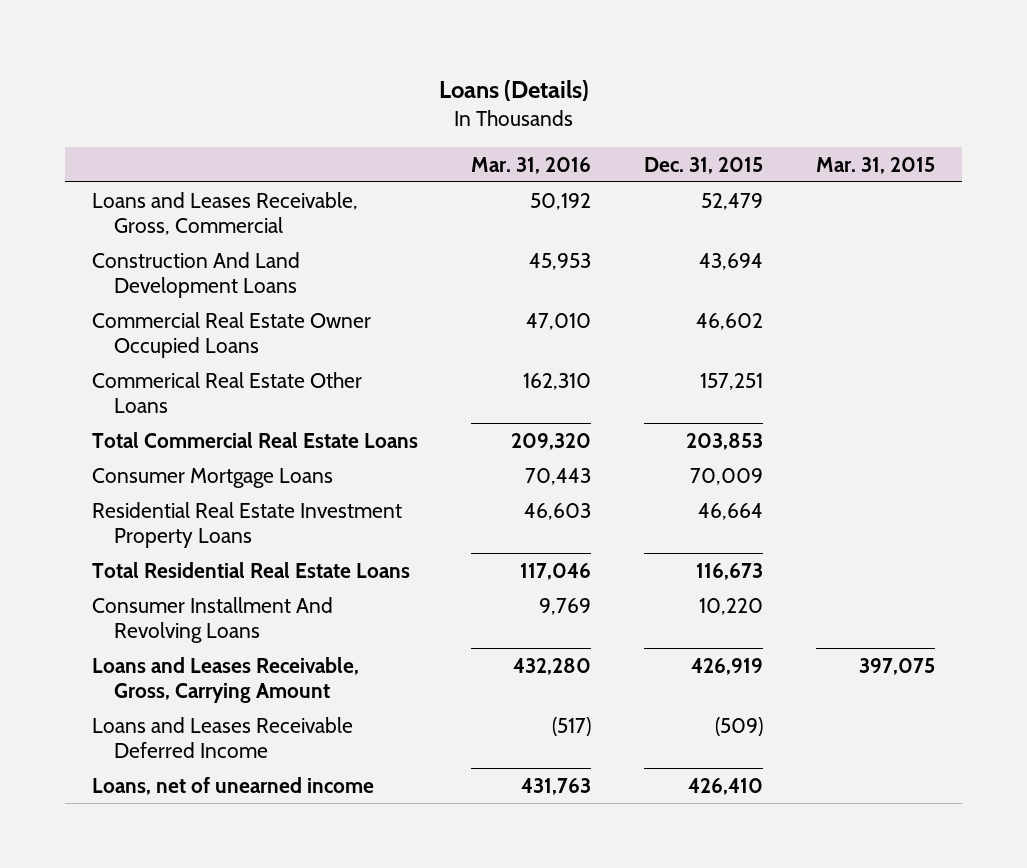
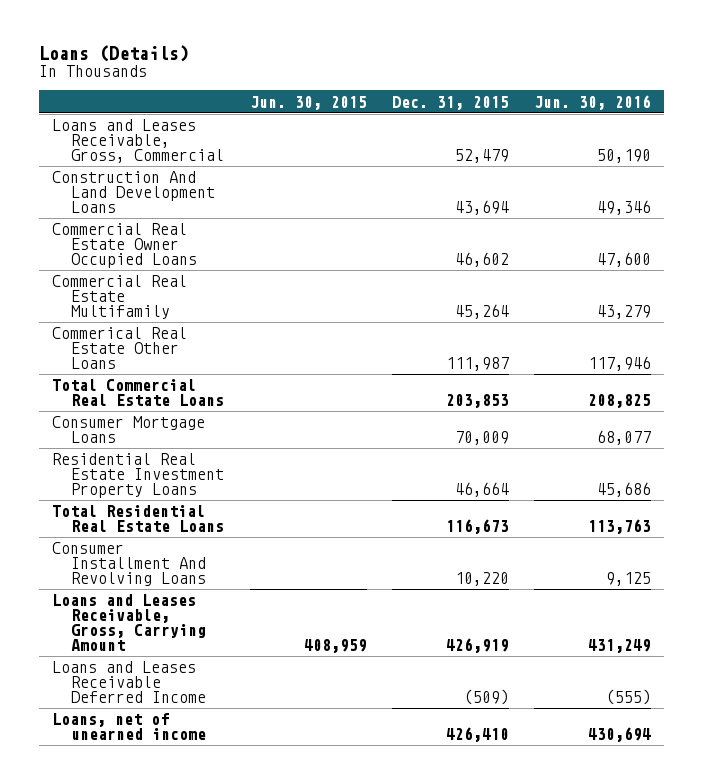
[470,156,591,174] Mar. 31, 2016 -> none
[816,156,936,174] Mar. 31, 2015 -> none
none -> [249,95,367,110] Jun. 30, 2015
none -> [534,94,652,110] Jun. 30, 2016
none -> [51,275,187,320] Commercial Real Estate Multifamily
[700,372,764,390] 157,251 -> [445,357,509,372] 111,987

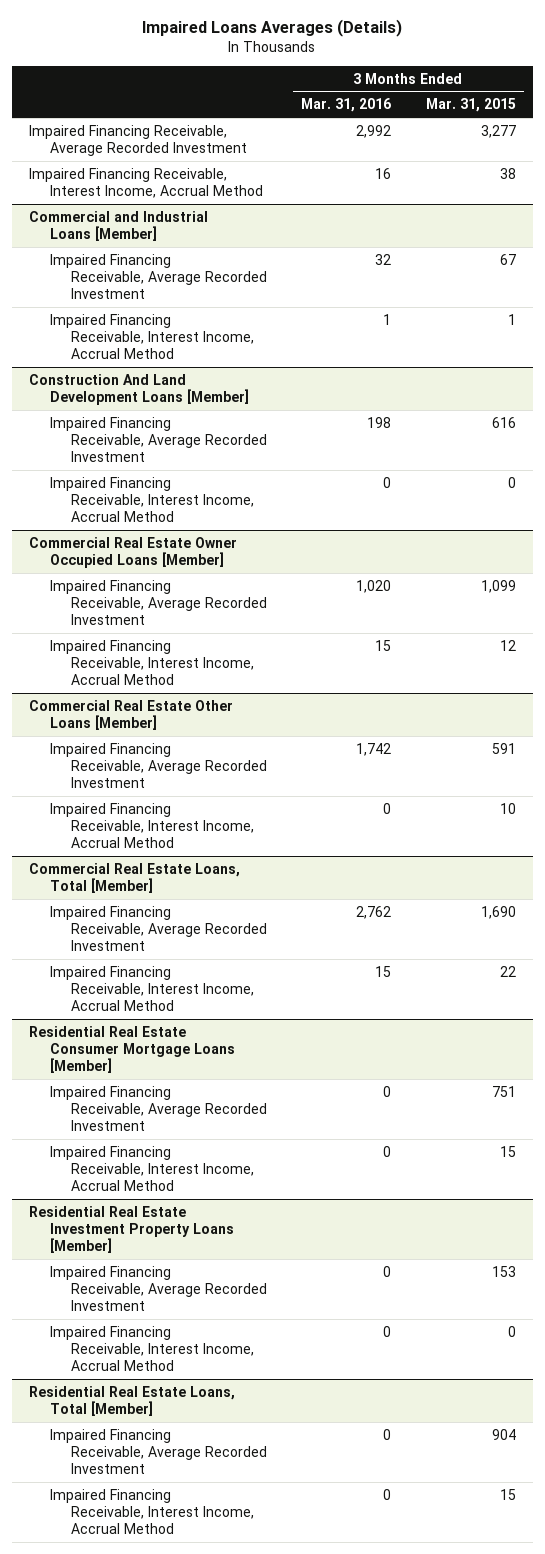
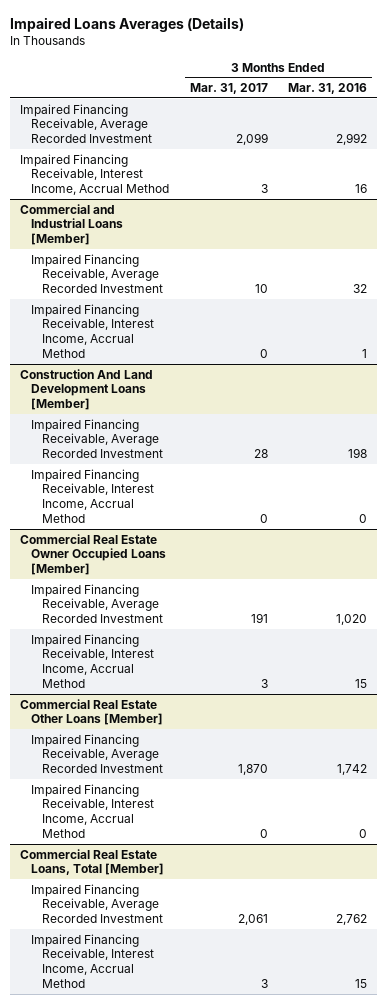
[425,98,516,113] Mar. 31, 2015 -> none
none -> [189,82,268,94] Mar. 31, 2017
[29,1025,235,1074] Residential Real Estate Consumer Mortgage Loans [Member] -> none
[49,1085,267,1132] Impaired Financing Receivable, Average Recorded Investment -> none
[49,1145,254,1192] Impaired Financing Receivable, Interest Income, Accrual Method -> none
[29,1205,234,1254] Residential Real Estate Investment Property Loans [Member] -> none
[49,1265,267,1312] Impaired Financing Receivable, Average Recorded Investment -> none
[49,1325,254,1372] Impaired Financing Receivable, Interest Income, Accrual Method -> none
[29,1385,236,1417] Residential Real Estate Loans, Total [Member] -> none
[49,1428,267,1475] Impaired Financing Receivable, Average Recorded Investment -> none
[49,1488,254,1535] Impaired Financing Receivable, Interest Income, Accrual Method -> none

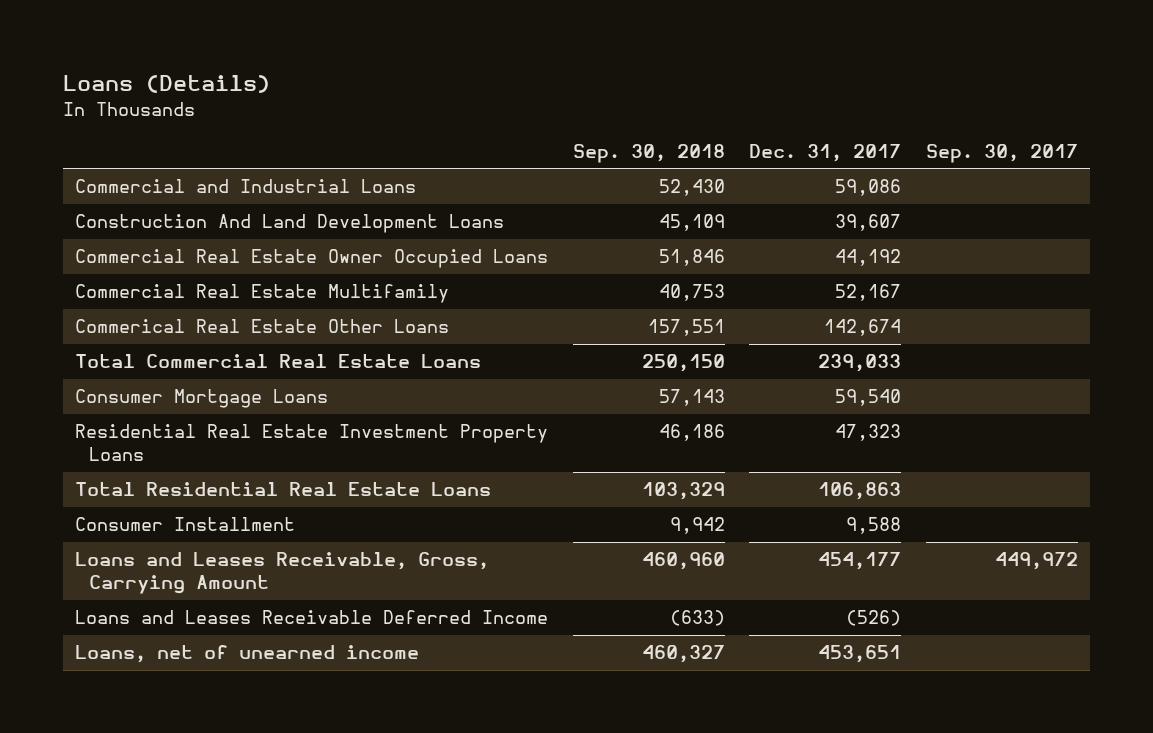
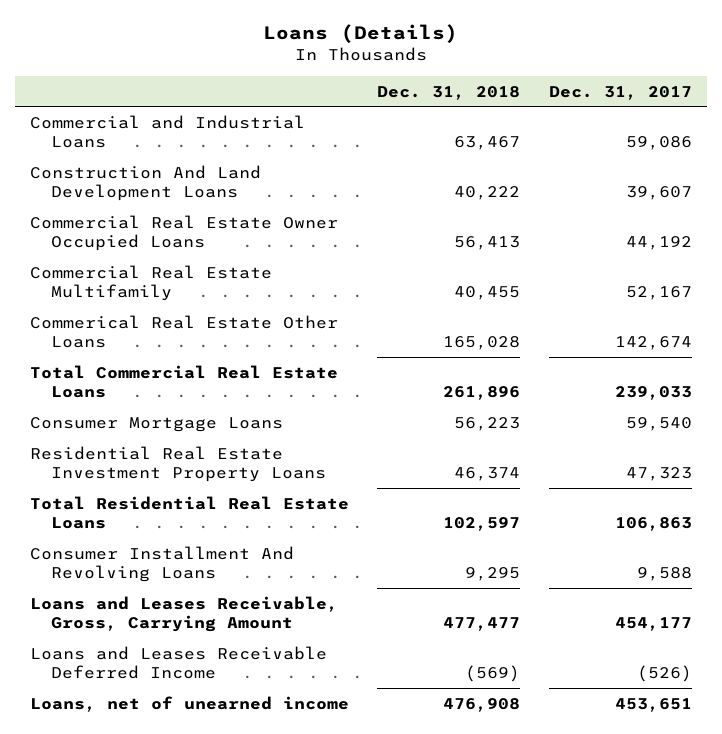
[572,144,725,164] Sep. 30, 2018 -> none
[925,144,1078,164] Sep. 30, 2017 -> none
none -> [377,85,521,100] Dec. 31, 2018
[75,517,296,532] Consumer Installment -> [29,545,294,583] Consumer Installment And Revolving Loans

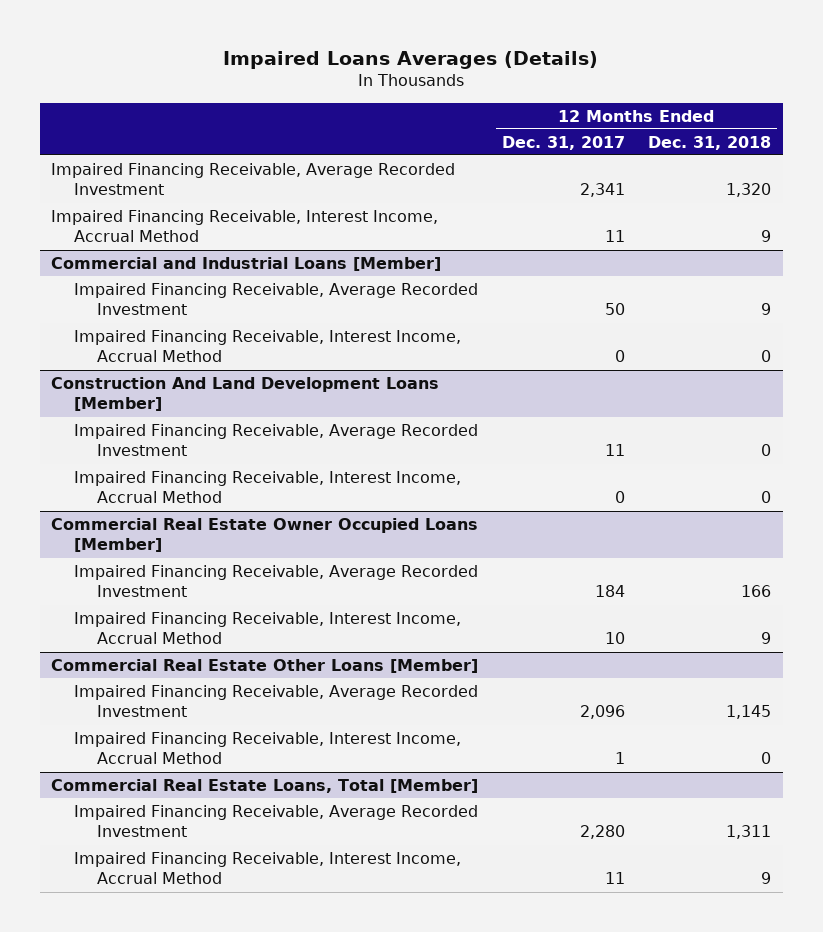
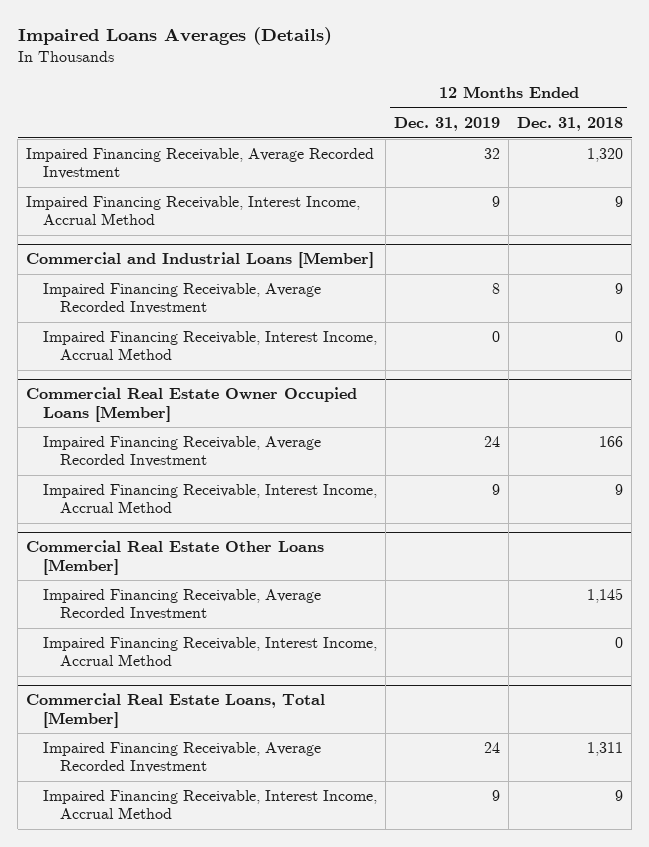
[501,135,625,150] Dec. 31, 2017 -> none
none -> [394,116,501,131] Dec. 31, 2019
[51,376,440,412] Construction And Land Development Loans [Member] -> none
[74,423,479,457] Impaired Financing Receivable, Average Recorded Investment -> none
[74,470,462,504] Impaired Financing Receivable, Interest Income, Accrual Method -> none

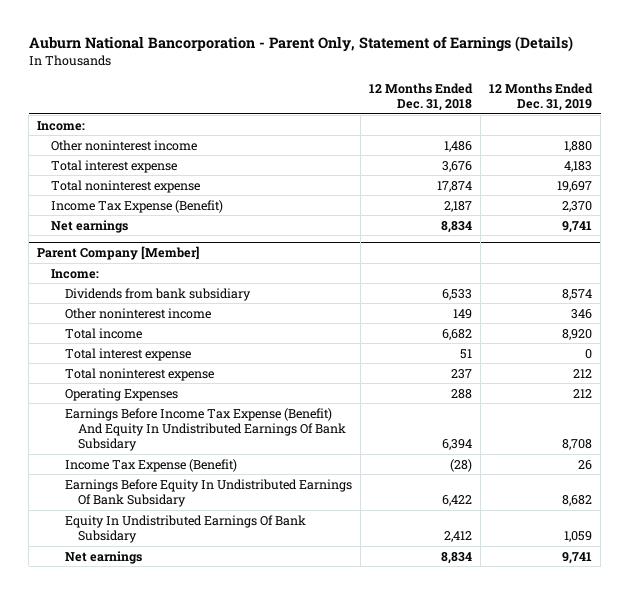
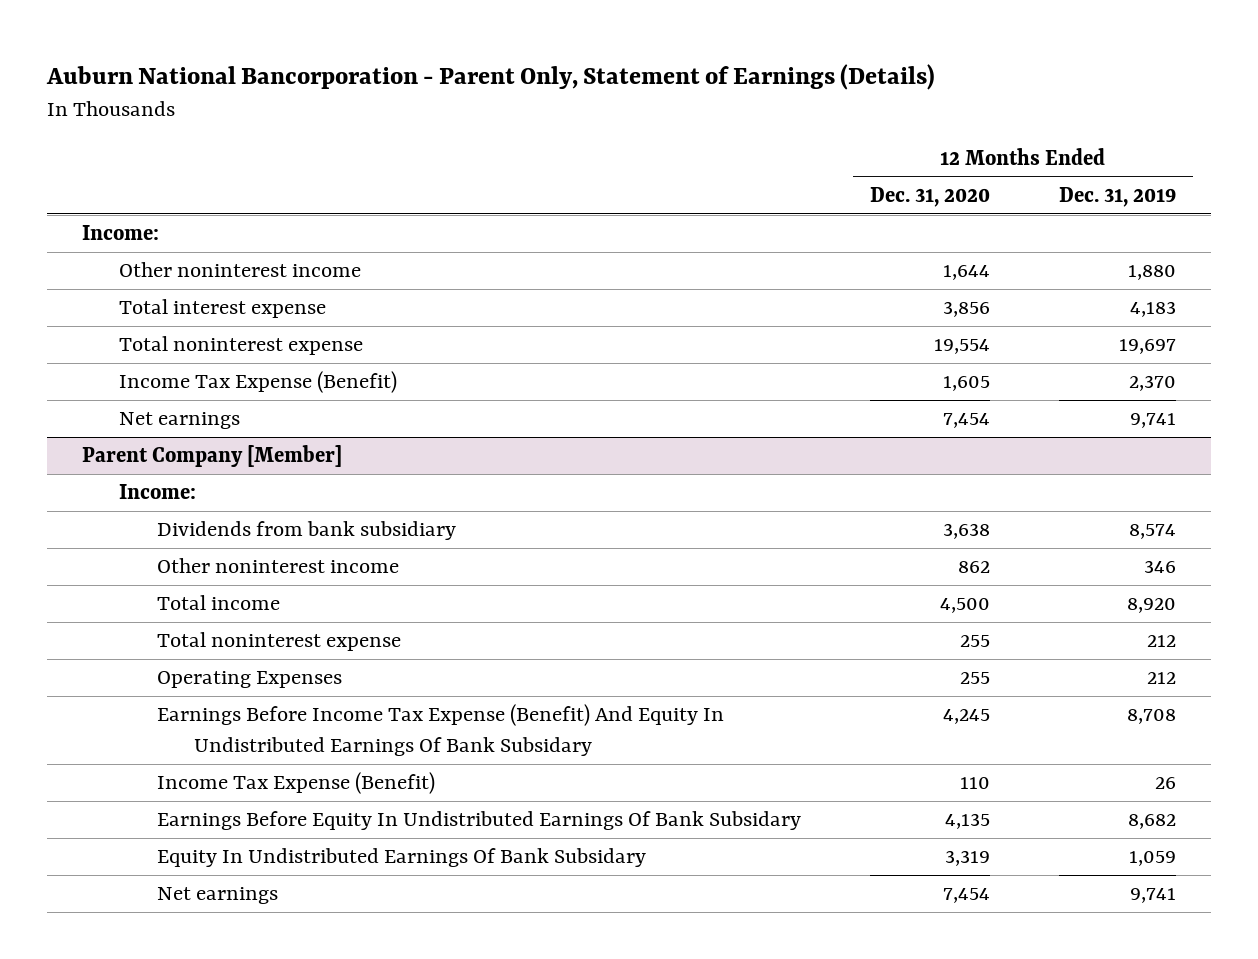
[368,82,473,112] 12 Months Ended Dec. 31, 2018 -> none
none -> [869,187,990,208] Dec. 31, 2020
[64,347,191,361] Total interest expense -> none

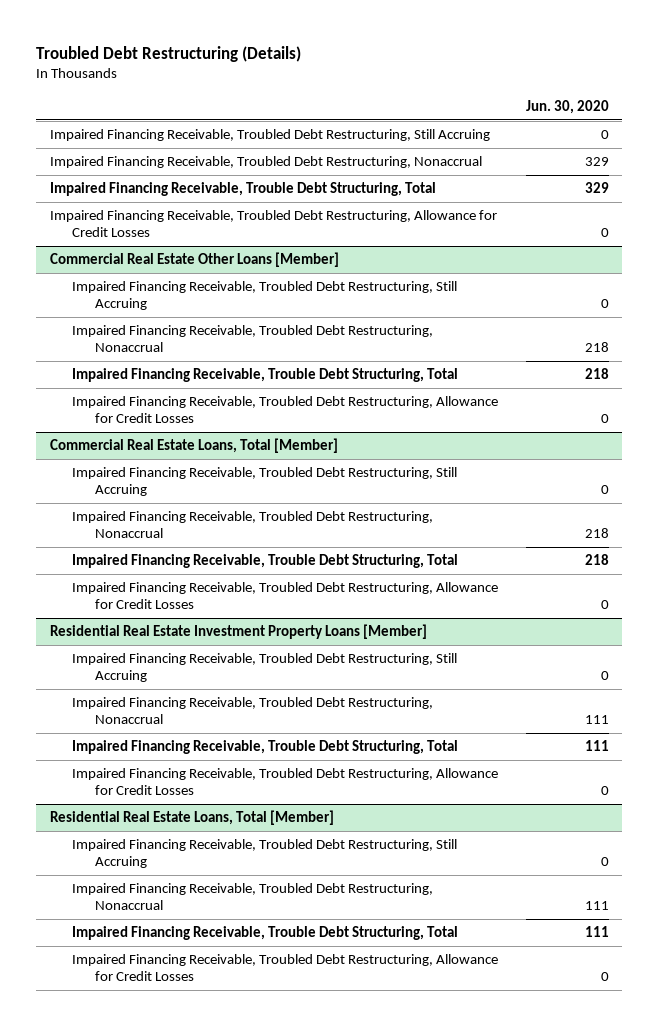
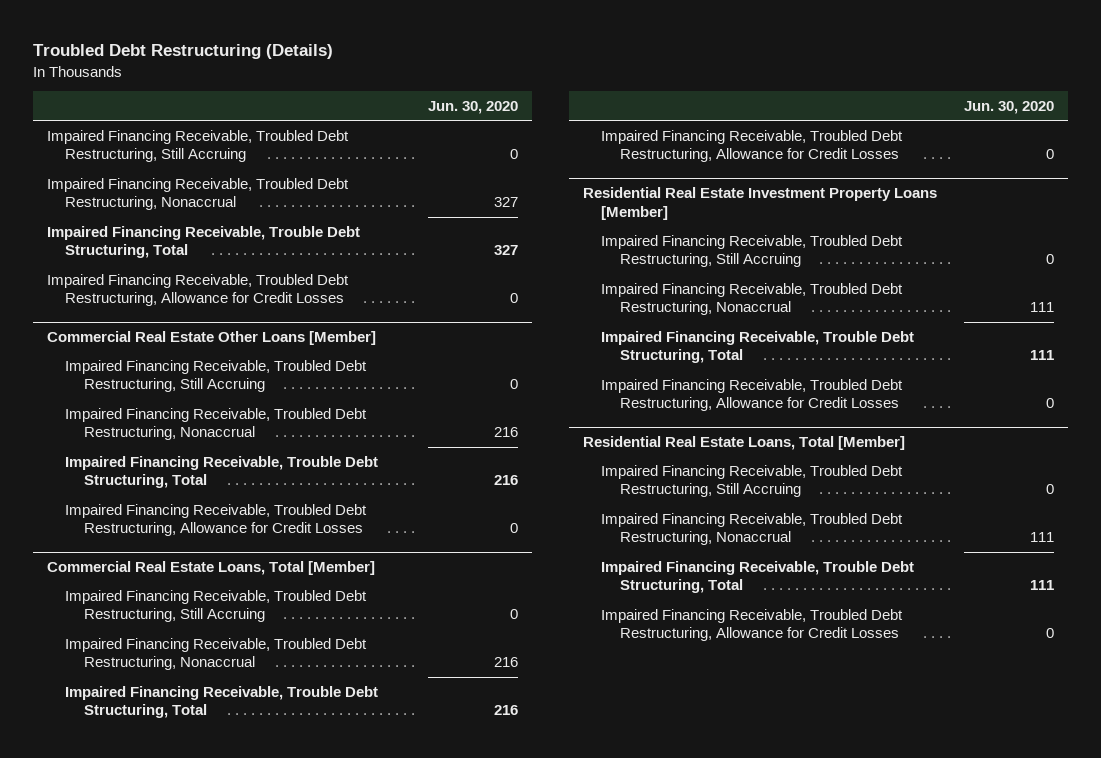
[584,157,609,167] 329 -> [494,197,519,208] 327
[584,182,609,194] 329 -> [494,245,519,256] 327
[584,342,609,353] 218 -> [494,427,519,438] 216
[584,368,609,380] 218 -> [494,475,519,486] 216
[584,528,609,539] 218 -> [494,657,519,668] 216
[584,554,609,566] 218 -> [494,705,519,716] 216

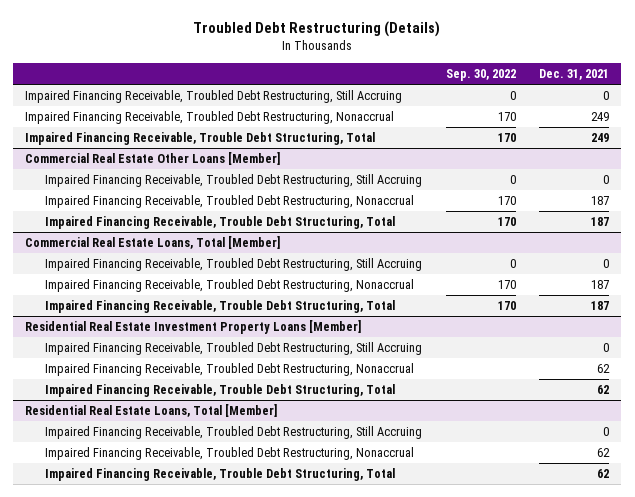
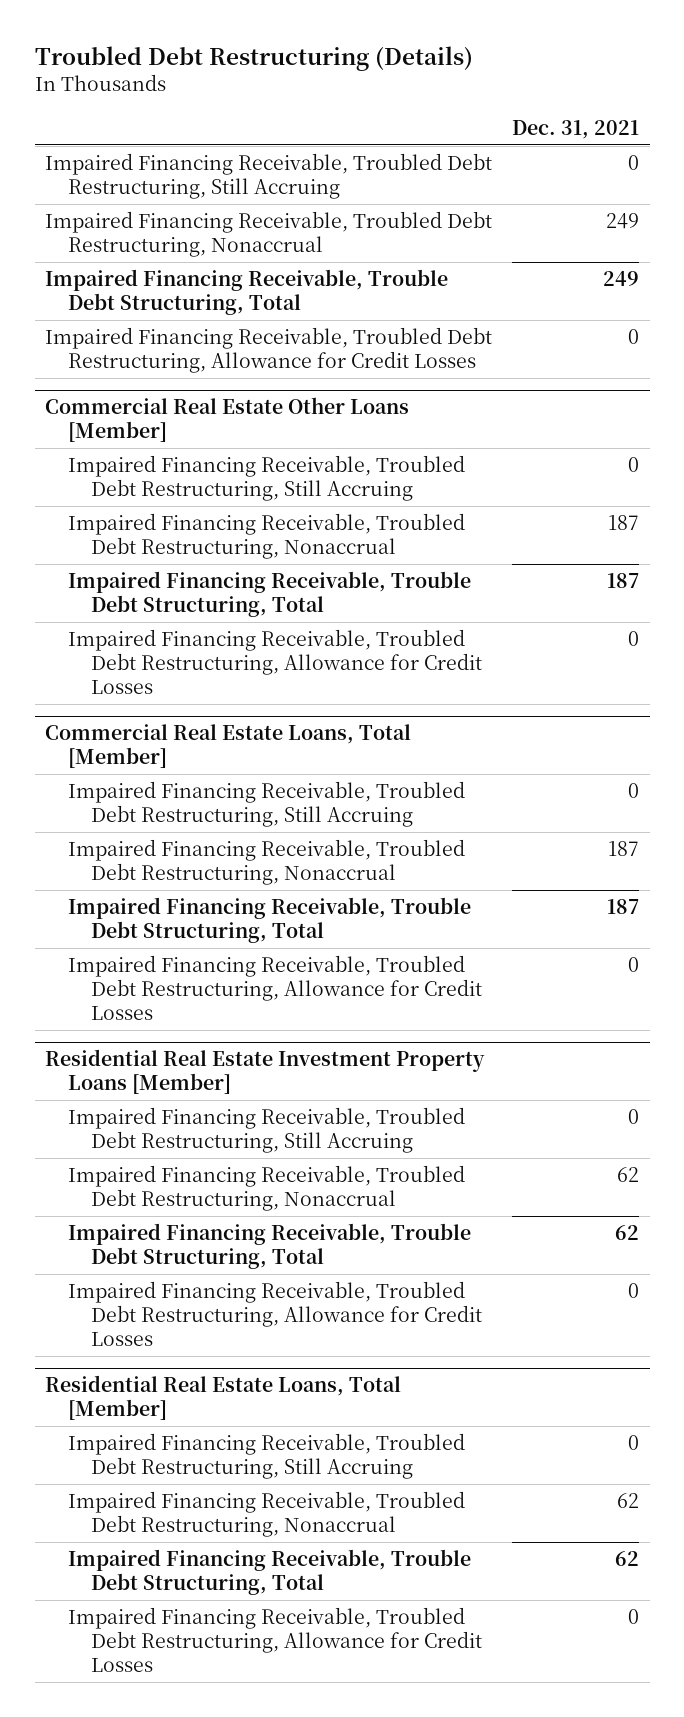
[445,69,516,82] Sep. 30, 2022 -> none
none -> [44,326,492,373] Impaired Financing Receivable, Troubled Debt Restructuring, Allowance for Credit Losses
none -> [67,628,482,695] Impaired Financing Receivable, Troubled Debt Restructuring, Allowance for Credit Losses
none -> [67,954,482,1021] Impaired Financing Receivable, Troubled Debt Restructuring, Allowance for Credit Losses
none -> [67,1280,482,1347] Impaired Financing Receivable, Troubled Debt Restructuring, Allowance for Credit Losses
none -> [67,1606,482,1673] Impaired Financing Receivable, Troubled Debt Restructuring, Allowance for Credit Losses

